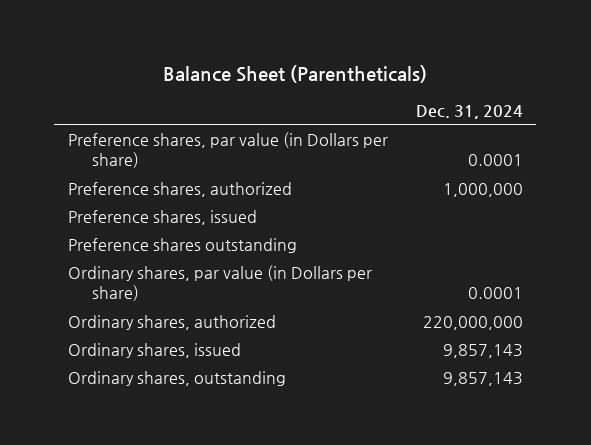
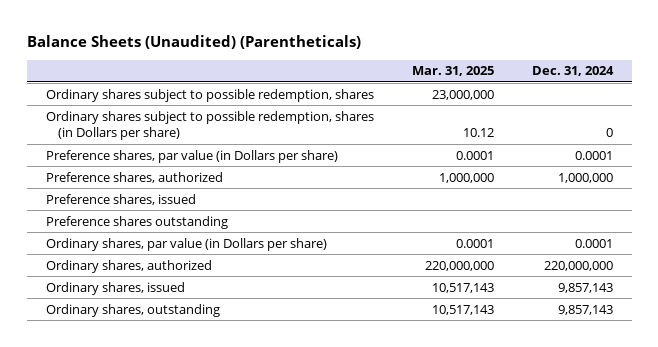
[163,64,428,83] Balance Sheet (Parentheticals) -> [26,34,361,49] Balance Sheets (Unaudited) (Parentheticals)
none -> [411,66,494,77] Mar. 31, 2025
none -> [45,88,374,102] Ordinary shares subject to possible redemption, shares
none -> [45,110,374,141] Ordinary shares subject to possible redemption, shares (in Dollars per share)

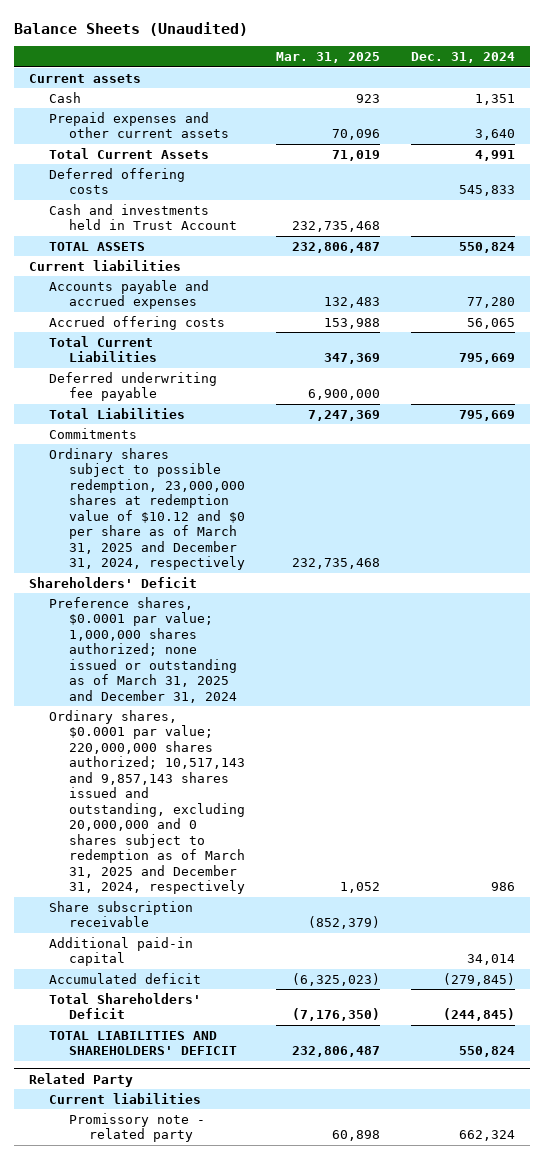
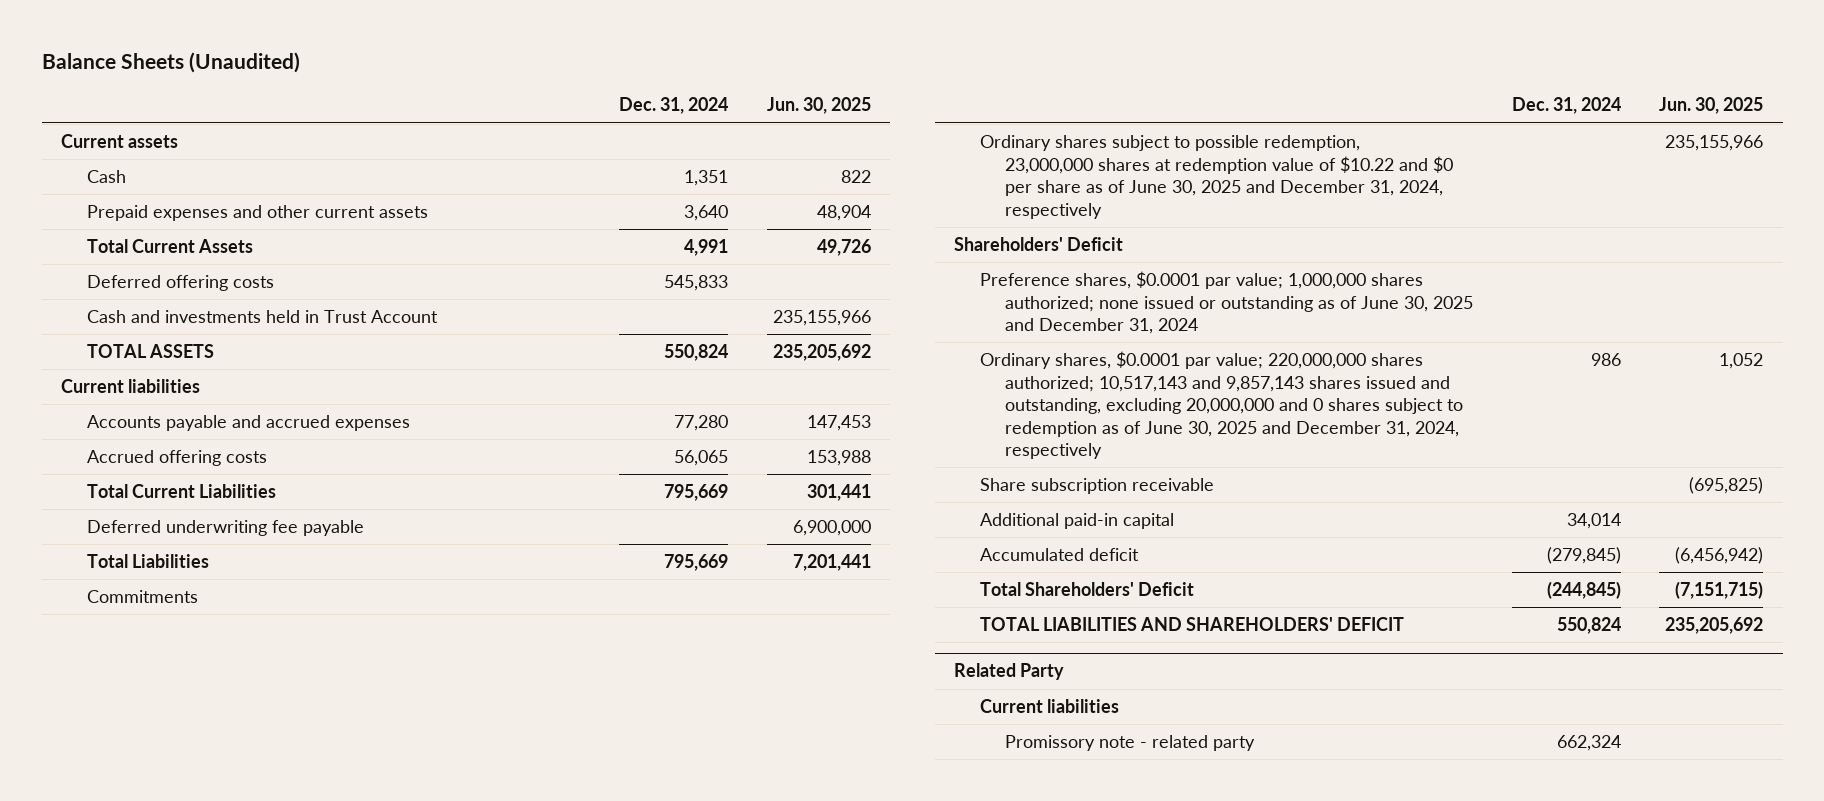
[275,52,380,64] Mar. 31, 2025 -> none
none -> [766,97,871,115] Jun. 30, 2025
[49,447,245,571] Ordinary shares subject to possible redemption, 23,000,000 shares at redemption value of $10.12 and $0 per share as of March 31, 2025 and December 31, 2024, respectively -> [979,135,1454,219] Ordinary shares subject to possible redemption, 23,000,000 shares at redemption value of $10.22 and $0 per share as of June 30, 2025 and December 31, 2024, respectively
[49,596,237,703] Preference shares, $0.0001 par value; 1,000,000 shares authorized; none issued or outstanding as of March 31, 2025 and December 31, 2024 -> [979,271,1474,335] Preference shares, $0.0001 par value; 1,000,000 shares authorized; none issued or outstanding as of June 30, 2025 and December 31, 2024
[49,709,245,895] Ordinary shares, $0.0001 par value; 220,000,000 shares authorized; 10,517,143 and 9,857,143 shares issued and outstanding, excluding 20,000,000 and 0 shares subject to redemption as of March 31, 2025 and December 31, 2024, respectively -> [979,351,1464,460] Ordinary shares, $0.0001 par value; 220,000,000 shares authorized; 10,517,143 and 9,857,143 shares issued and outstanding, excluding 20,000,000 and 0 shares subject to redemption as of June 30, 2025 and December 31, 2024, respectively

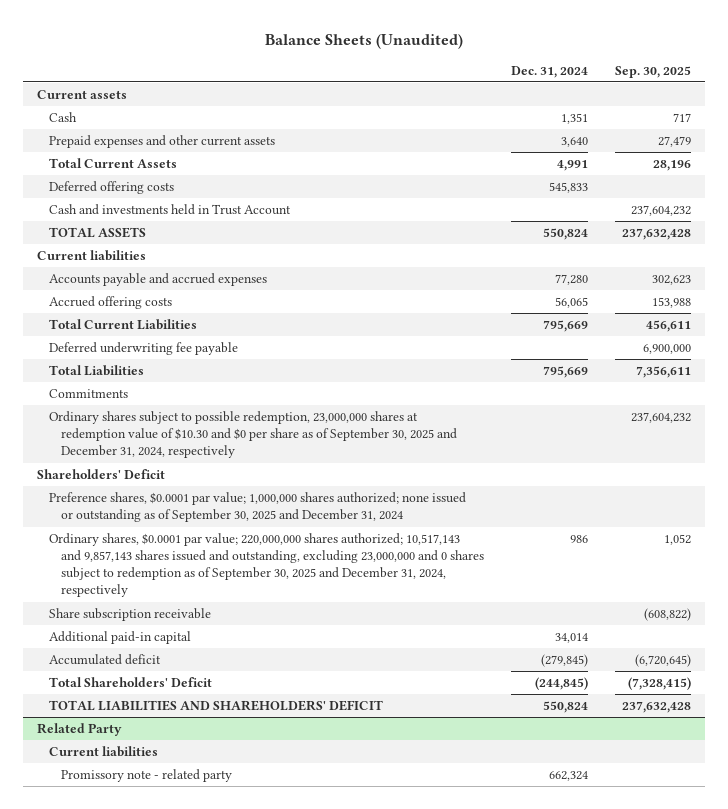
[766,97,871,115] Jun. 30, 2025 -> none
none -> [615,65,692,78] Sep. 30, 2025
[979,135,1454,219] Ordinary shares subject to possible redemption, 23,000,000 shares at redemption value of $10.22 and $0 per share as of June 30, 2025 and December 31, 2024, respectively -> [48,411,457,459] Ordinary shares subject to possible redemption, 23,000,000 shares at redemption value of $10.30 and $0 per share as of September 30, 2025 and December 31, 2024, respectively
[979,271,1474,335] Preference shares, $0.0001 par value; 1,000,000 shares authorized; none issued or outstanding as of June 30, 2025 and December 31, 2024 -> [48,492,466,523] Preference shares, $0.0001 par value; 1,000,000 shares authorized; none issued or outstanding as of September 30, 2025 and December 31, 2024
[979,351,1464,460] Ordinary shares, $0.0001 par value; 220,000,000 shares authorized; 10,517,143 and 9,857,143 shares issued and outstanding, excluding 20,000,000 and 0 shares subject to redemption as of June 30, 2025 and December 31, 2024, respectively -> [48,533,484,598] Ordinary shares, $0.0001 par value; 220,000,000 shares authorized; 10,517,143 and 9,857,143 shares issued and outstanding, excluding 23,000,000 and 0 shares subject to redemption as of September 30, 2025 and December 31, 2024, respectively

